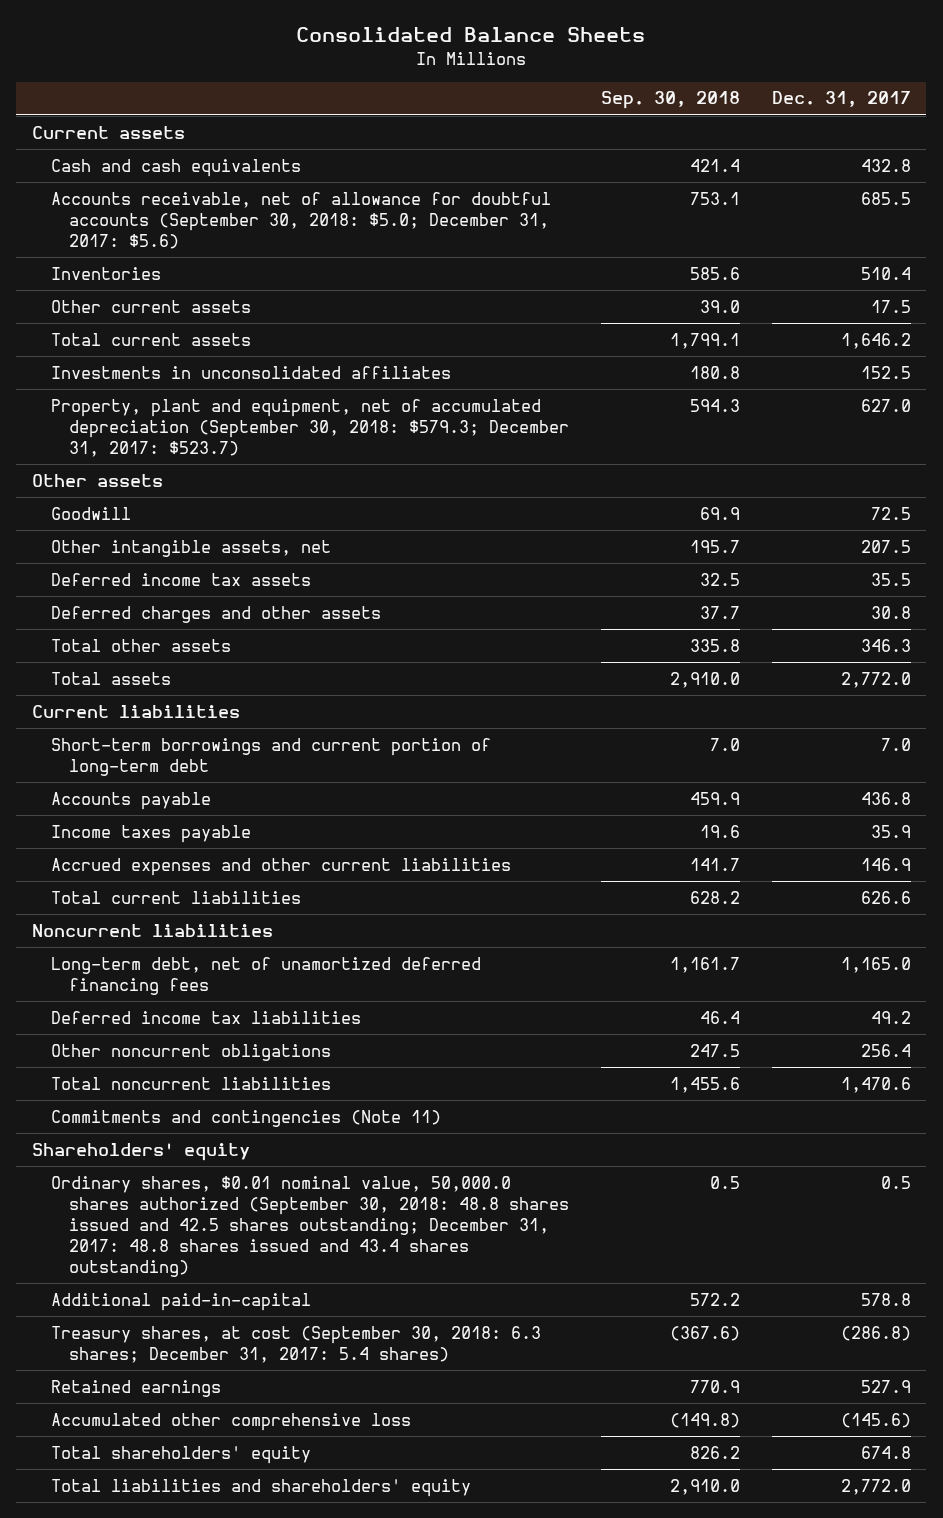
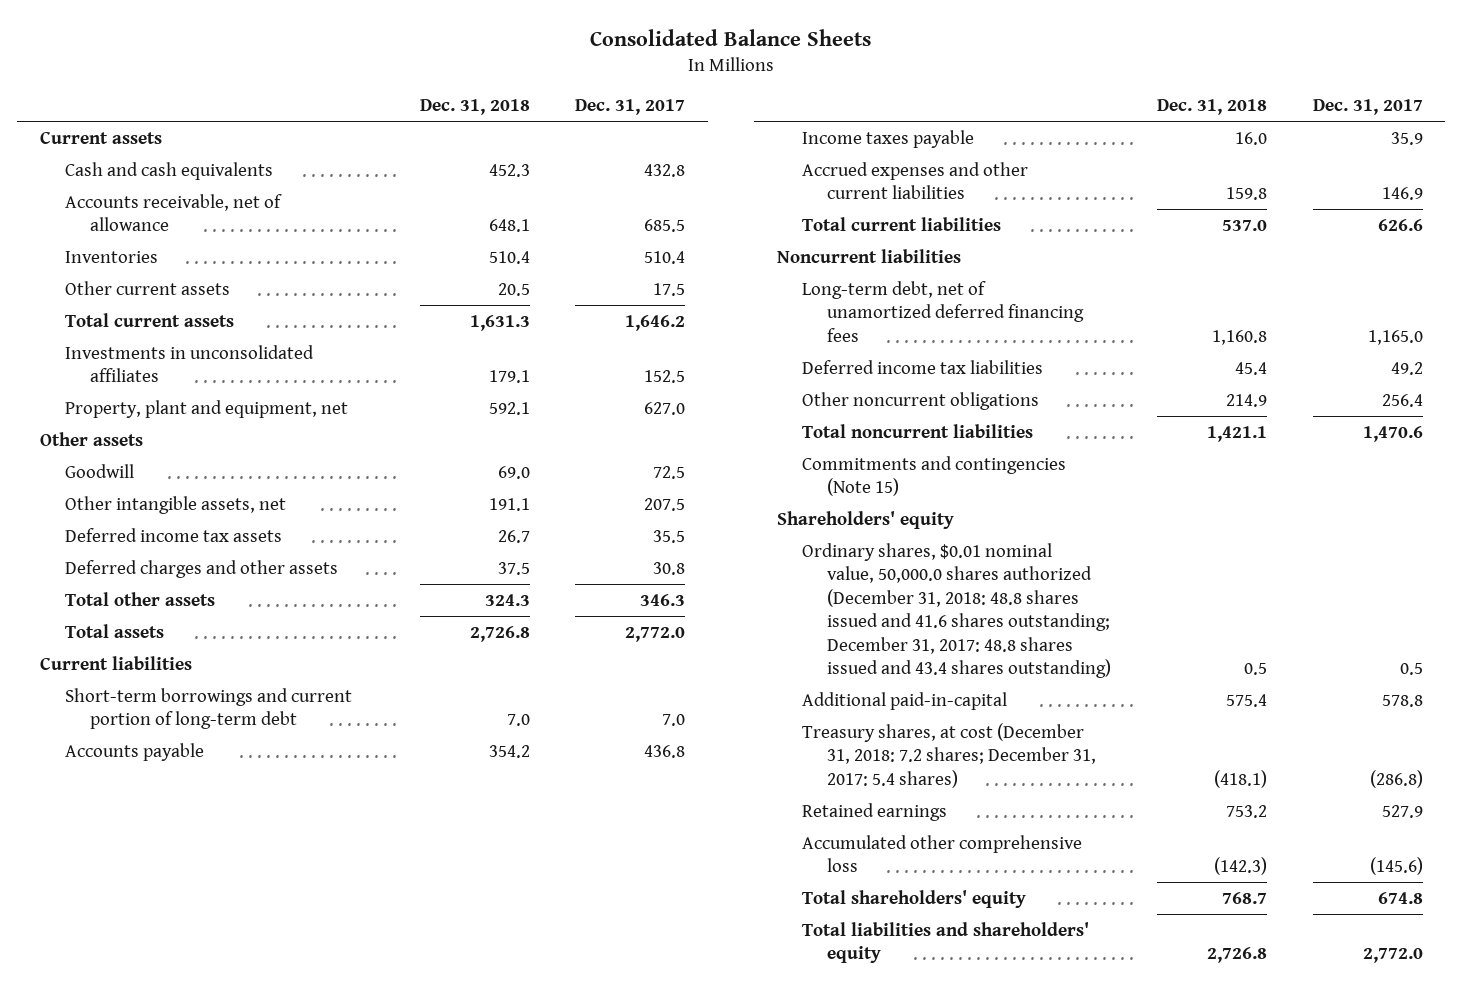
[600,91,740,110] Sep. 30, 2018 -> none
none -> [419,99,530,116] Dec. 31, 2018
[50,191,551,250] Accounts receivable, net of allowance for doubtful accounts (September 30, 2018: $5.0; December 31, 2017: $5.6) -> [65,193,283,232] Accounts receivable, net of allowance
[50,398,570,458] Property, plant and equipment, net of accumulated depreciation (September 30, 2018: $579.3; December 31, 2017: $523.7) -> [65,399,349,418] Property, plant and equipment, net
[50,1109,441,1127] Commitments and contingencies (Note 11) -> [802,455,1067,497] Commitments and contingencies (Note 15)
[50,1175,570,1278] Ordinary shares, $0.01 nominal value, 50,000.0 shares authorized (September 30, 2018: 48.8 shares issued and 42.5 shares outstanding; December 31, 2017: 48.8 shares issued and 43.4 shares outstanding) -> [802,542,1112,679] Ordinary shares, $0.01 nominal value, 50,000.0 shares authorized (December 31, 2018: 48.8 shares issued and 41.6 shares outstanding; December 31, 2017: 48.8 shares issued and 43.4 shares outstanding)
[50,1325,541,1363] Treasury shares, at cost (September 30, 2018: 6.3 shares; December 31, 2017: 5.4 shares) -> [802,722,1097,788] Treasury shares, at cost (December 31, 2018: 7.2 shares; December 31, 2017: 5.4 shares)

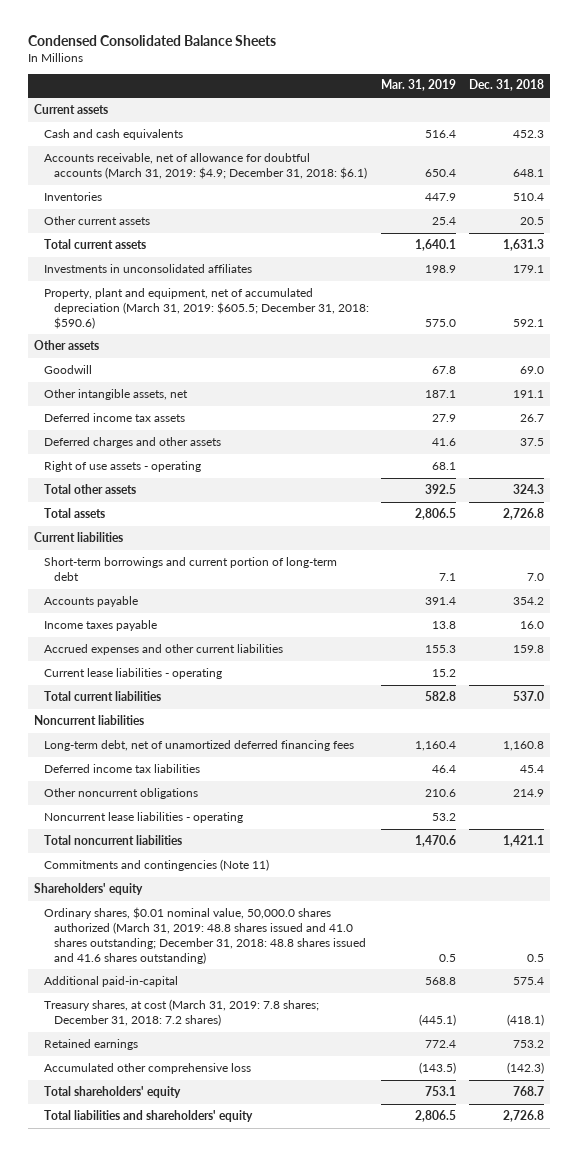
[590,28,872,46] Consolidated Balance Sheets -> [28,35,277,47] Condensed Consolidated Balance Sheets
[575,99,686,116] Dec. 31, 2017 -> none
none -> [381,79,457,92] Mar. 31, 2019
[65,193,283,232] Accounts receivable, net of allowance -> [44,152,367,179] Accounts receivable, net of allowance for doubtful accounts (March 31, 2019: $4.9; December 31, 2018: $6.1)
[65,399,349,418] Property, plant and equipment, net -> [44,287,369,329] Property, plant and equipment, net of accumulated depreciation (March 31, 2019: $605.5; December 31, 2018: $590.6)
none -> [44,460,202,472] Right of use assets - operating
none -> [44,667,223,679] Current lease liabilities - operating
none -> [44,811,244,823] Noncurrent lease liabilities - operating
[802,455,1067,497] Commitments and contingencies (Note 15) -> [44,858,270,871] Commitments and contingencies (Note 11)
[802,542,1112,679] Ordinary shares, $0.01 nominal value, 50,000.0 shares authorized (December 31, 2018: 48.8 shares issued and 41.6 shares outstanding; December 31, 2017: 48.8 shares issued and 43.4 shares outstanding) -> [44,906,366,964] Ordinary shares, $0.01 nominal value, 50,000.0 shares authorized (March 31, 2019: 48.8 shares issued and 41.0 shares outstanding; December 31, 2018: 48.8 shares issued and 41.6 shares outstanding)
[802,722,1097,788] Treasury shares, at cost (December 31, 2018: 7.2 shares; December 31, 2017: 5.4 shares) -> [44,998,320,1026] Treasury shares, at cost (March 31, 2019: 7.8 shares; December 31, 2018: 7.2 shares)

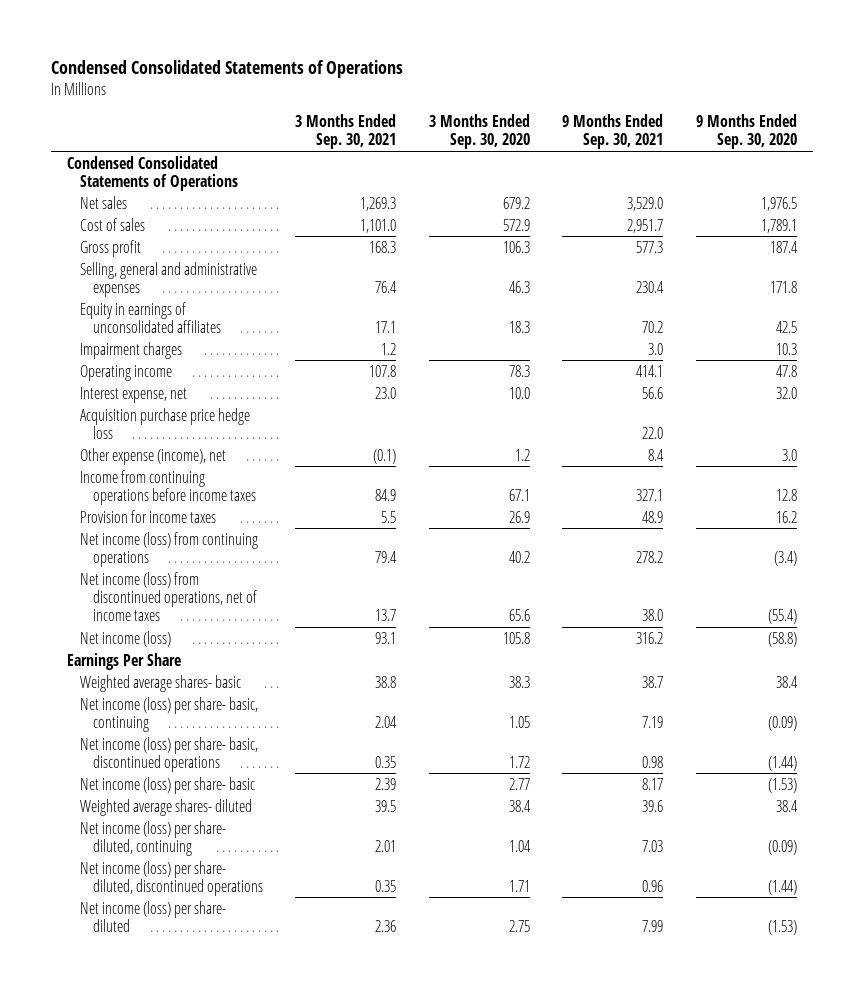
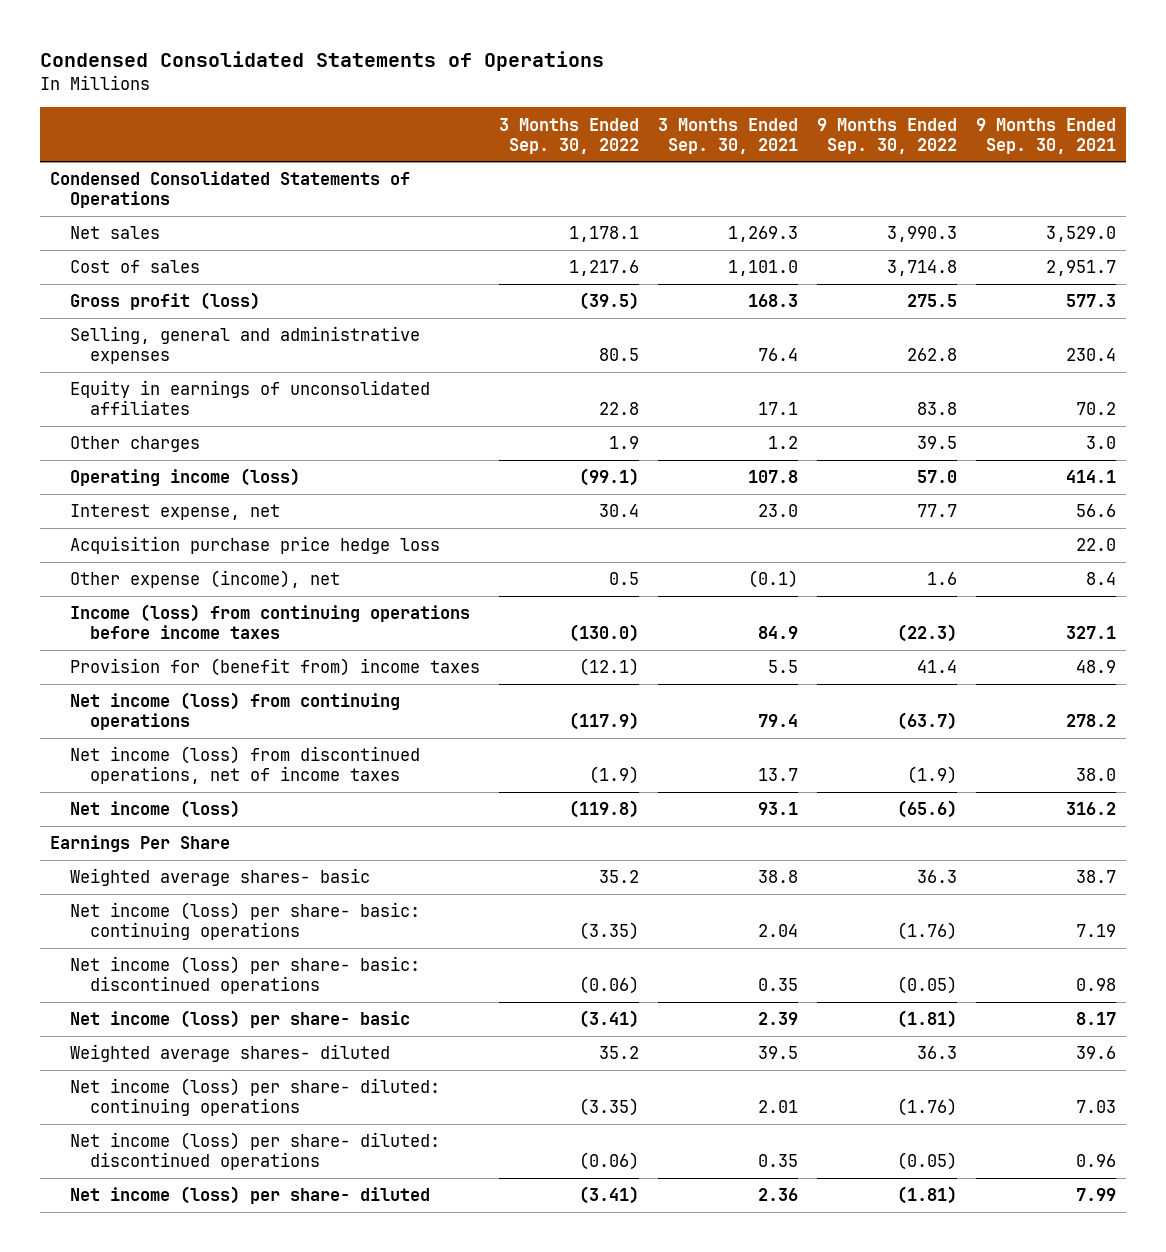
[428,114,530,150] 3 Months Ended Sep. 30, 2020 -> none
[695,114,797,150] 9 Months Ended Sep. 30, 2020 -> none
none -> [499,117,640,154] 3 Months Ended Sep. 30, 2022
none -> [817,117,958,154] 9 Months Ended Sep. 30, 2022
[79,239,141,257] Gross profit -> [69,292,260,311] Gross profit (loss)
[79,341,182,359] Impairment charges -> [69,436,200,453] Other charges
[79,364,172,381] Operating income -> [69,468,300,487] Operating income (loss)
[79,469,256,505] Income from continuing operations before income taxes -> [69,604,470,640] Income (loss) from continuing operations before income taxes
[79,509,216,523] Provision for income taxes -> [69,658,480,677] Provision for (benefit from) income taxes
[79,696,258,732] Net income (loss) per share- basic, continuing -> [69,902,420,941] Net income (loss) per share- basic: continuing operations
[79,736,258,772] Net income (loss) per share- basic, discontinued operations -> [69,956,420,995] Net income (loss) per share- basic: discontinued operations
[79,820,226,856] Net income (loss) per share- diluted, continuing -> [69,1078,440,1117] Net income (loss) per share- diluted: continuing operations
[79,860,263,896] Net income (loss) per share- diluted, discontinued operations -> [69,1132,440,1171] Net income (loss) per share- diluted: discontinued operations

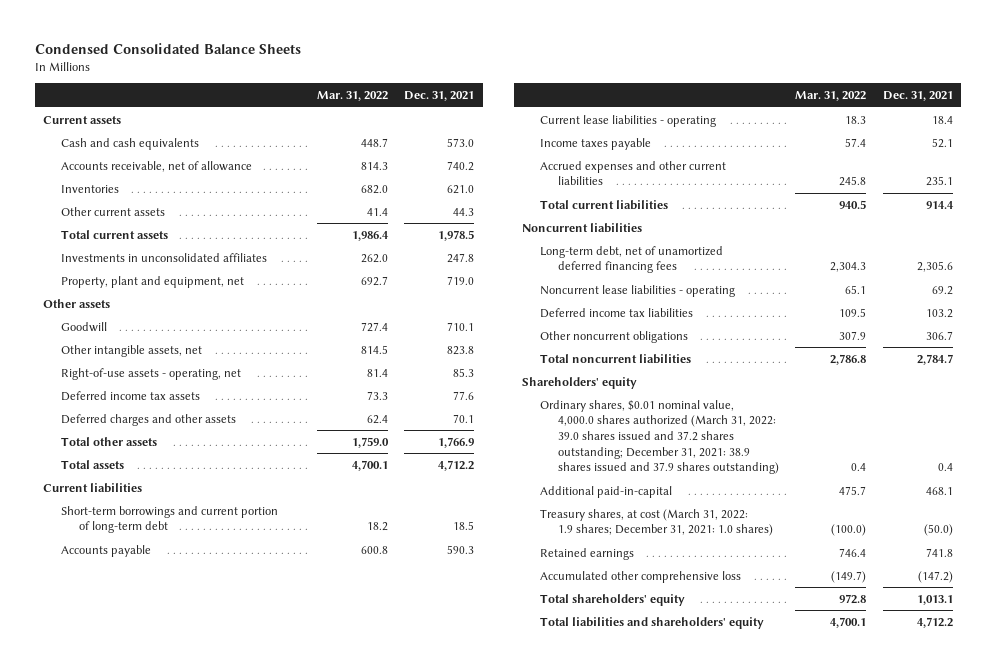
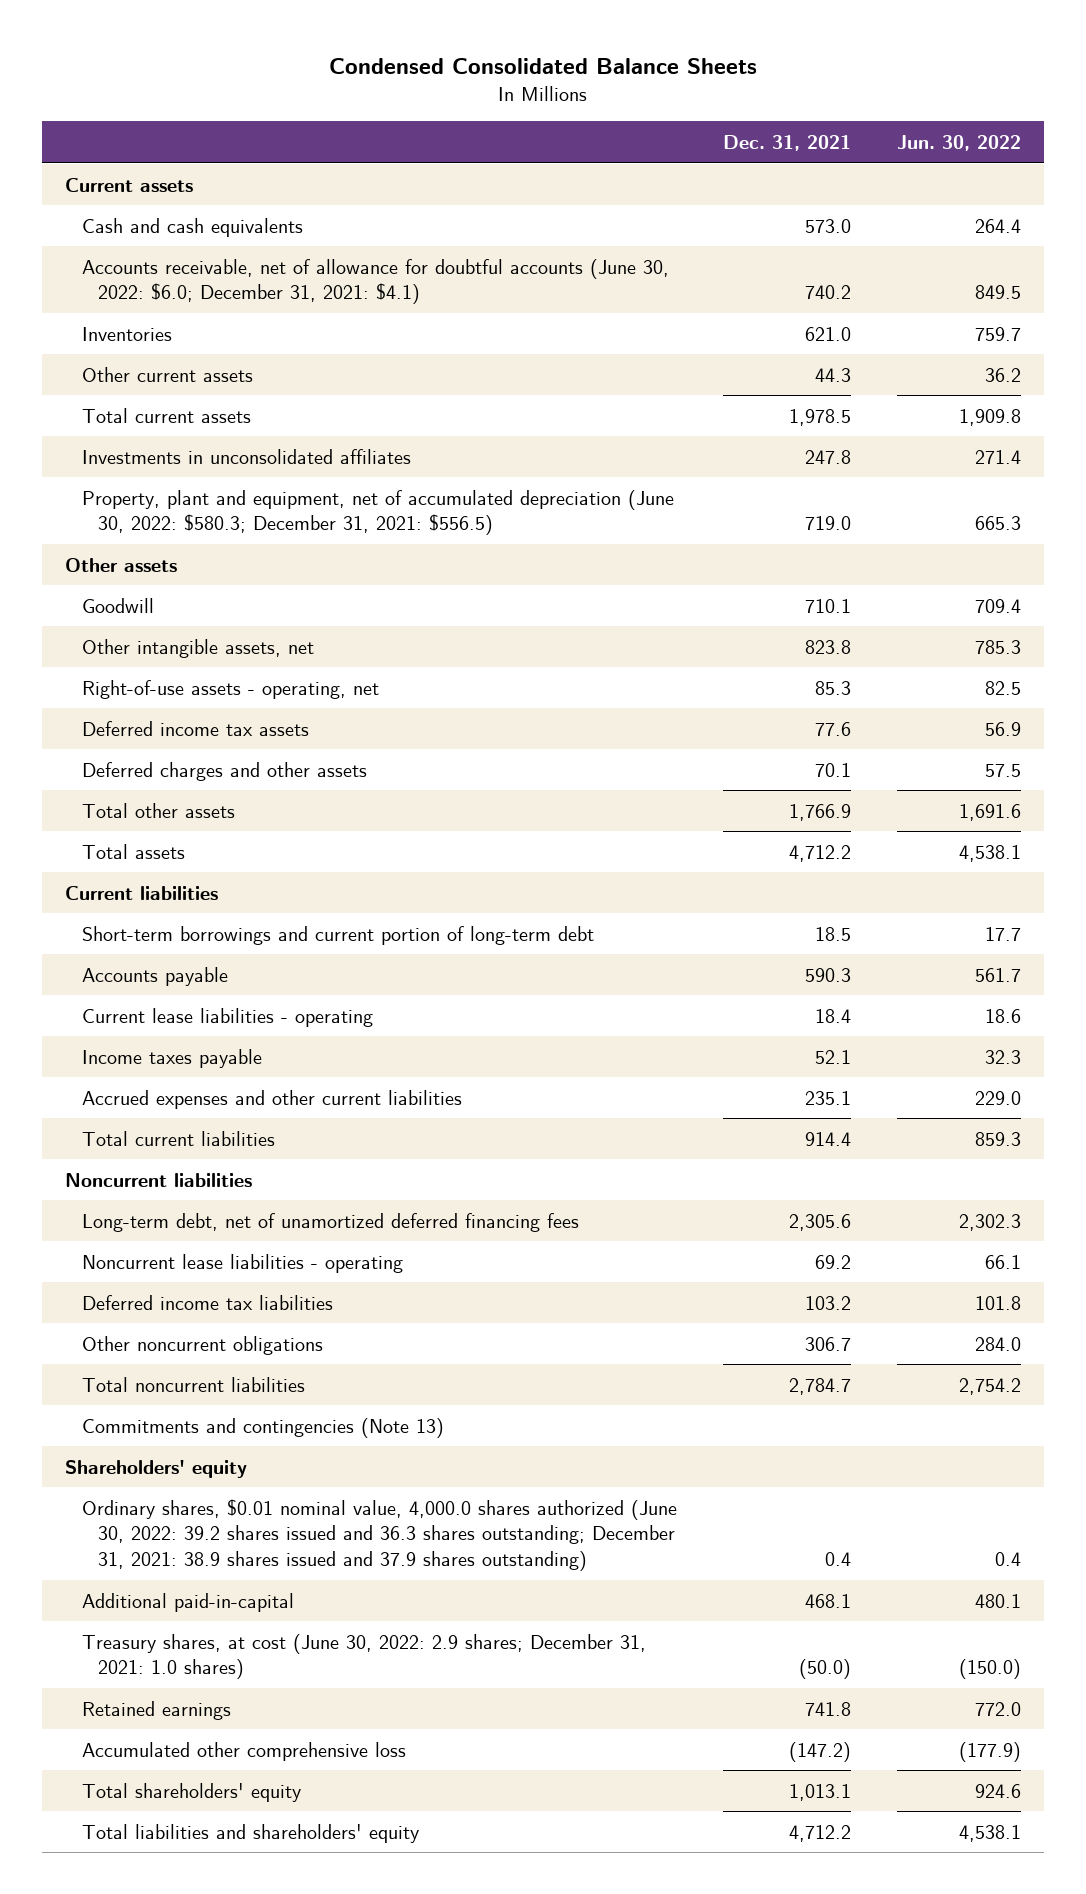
[316,91,388,102] Mar. 31, 2022 -> none
none -> [896,134,1021,151] Jun. 30, 2022
[61,160,253,172] Accounts receivable, net of allowance -> [81,258,669,305] Accounts receivable, net of allowance for doubtful accounts (June 30, 2022: $6.0; December 31, 2021: $4.1)
[61,275,245,288] Property, plant and equipment, net -> [81,489,674,536] Property, plant and equipment, net of accumulated depreciation (June 30, 2022: $580.3; December 31, 2021: $556.5)
none -> [81,1417,444,1438] Commitments and contingencies (Note 13)
[539,399,779,475] Ordinary shares, $0.01 nominal value, 4,000.0 shares authorized (March 31, 2022: 39.0 shares issued and 37.2 shares outstanding; December 31, 2021: 38.9 shares issued and 37.9 shares outstanding) -> [81,1498,677,1572] Ordinary shares, $0.01 nominal value, 4,000.0 shares authorized (June 30, 2022: 39.2 shares issued and 36.3 shares outstanding; December 31, 2021: 38.9 shares issued and 37.9 shares outstanding)
[539,508,773,537] Treasury shares, at cost (March 31, 2022: 1.9 shares; December 31, 2021: 1.0 shares) -> [81,1633,646,1680] Treasury shares, at cost (June 30, 2022: 2.9 shares; December 31, 2021: 1.0 shares)

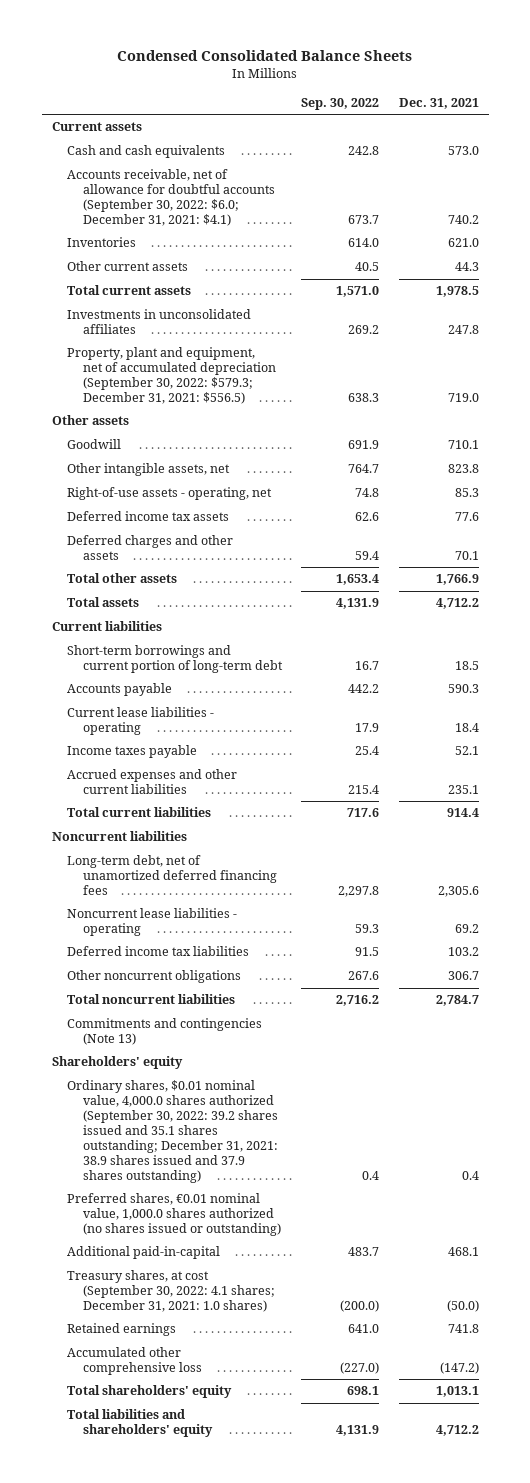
[896,134,1021,151] Jun. 30, 2022 -> none
none -> [301,98,380,111] Sep. 30, 2022
[81,258,669,305] Accounts receivable, net of allowance for doubtful accounts (June 30, 2022: $6.0; December 31, 2021: $4.1) -> [67,169,275,227] Accounts receivable, net of allowance for doubtful accounts (September 30, 2022: $6.0; December 31, 2021: $4.1)
[81,489,674,536] Property, plant and equipment, net of accumulated depreciation (June 30, 2022: $580.3; December 31, 2021: $556.5) -> [67,347,276,405] Property, plant and equipment, net of accumulated depreciation (September 30, 2022: $579.3; December 31, 2021: $556.5)
[81,1498,677,1572] Ordinary shares, $0.01 nominal value, 4,000.0 shares authorized (June 30, 2022: 39.2 shares issued and 36.3 shares outstanding; December 31, 2021: 38.9 shares issued and 37.9 shares outstanding) -> [67,1080,278,1184] Ordinary shares, $0.01 nominal value, 4,000.0 shares authorized (September 30, 2022: 39.2 shares issued and 35.1 shares outstanding; December 31, 2021: 38.9 shares issued and 37.9 shares outstanding)
none -> [67,1193,281,1237] Preferred shares, €0.01 nominal value, 1,000.0 shares authorized (no shares issued or outstanding)
[81,1633,646,1680] Treasury shares, at cost (June 30, 2022: 2.9 shares; December 31, 2021: 1.0 shares) -> [67,1270,275,1313] Treasury shares, at cost (September 30, 2022: 4.1 shares; December 31, 2021: 1.0 shares)

